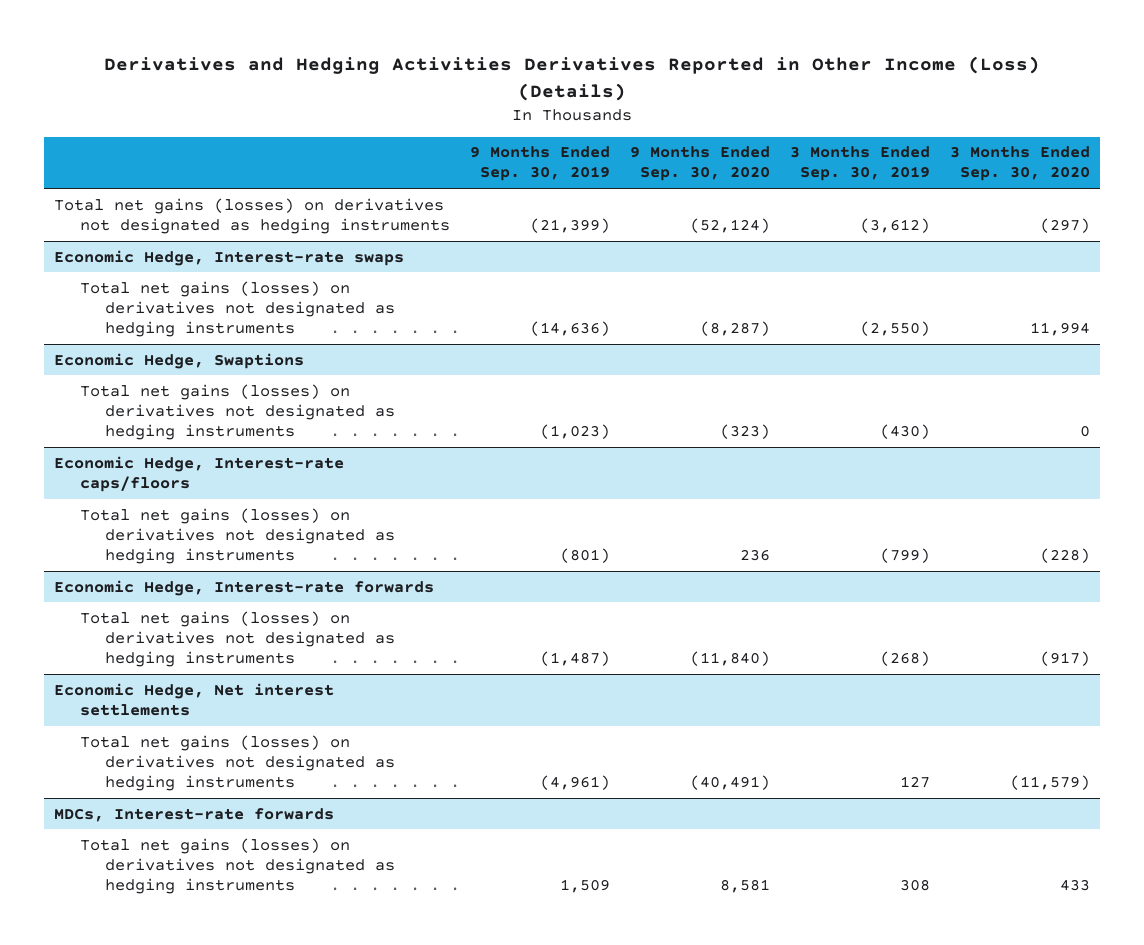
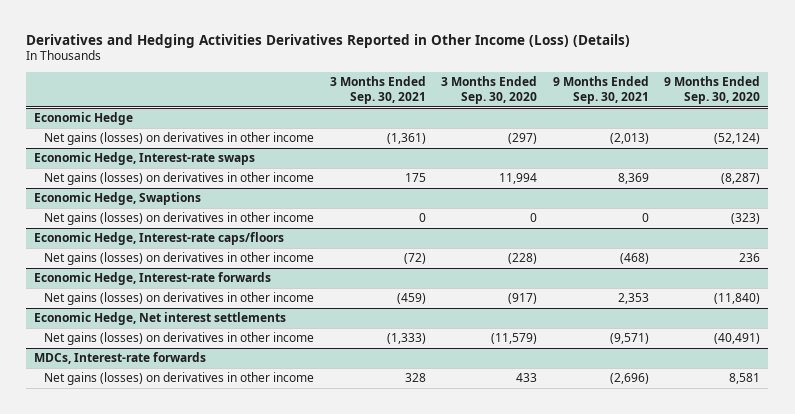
[469,146,610,182] 9 Months Ended Sep. 30, 2019 -> none
[789,146,930,182] 3 Months Ended Sep. 30, 2019 -> none
none -> [329,76,426,105] 3 Months Ended Sep. 30, 2021
none -> [552,76,649,105] 9 Months Ended Sep. 30, 2021
none -> [34,112,134,126] Economic Hedge
[54,197,450,234] Total net gains (losses) on derivatives not designated as hedging instruments -> [44,132,315,146] Net gains (losses) on derivatives in other income
[79,280,395,337] Total net gains (losses) on derivatives not designated as hedging instruments -> [44,172,315,186] Net gains (losses) on derivatives in other income
[79,383,395,440] Total net gains (losses) on derivatives not designated as hedging instruments -> [44,212,315,226] Net gains (losses) on derivatives in other income
[79,507,395,564] Total net gains (losses) on derivatives not designated as hedging instruments -> [44,252,315,266] Net gains (losses) on derivatives in other income
[79,610,395,667] Total net gains (losses) on derivatives not designated as hedging instruments -> [44,292,315,306] Net gains (losses) on derivatives in other income
[79,734,395,791] Total net gains (losses) on derivatives not designated as hedging instruments -> [44,332,315,346] Net gains (losses) on derivatives in other income
[79,837,395,894] Total net gains (losses) on derivatives not designated as hedging instruments -> [44,372,315,386] Net gains (losses) on derivatives in other income

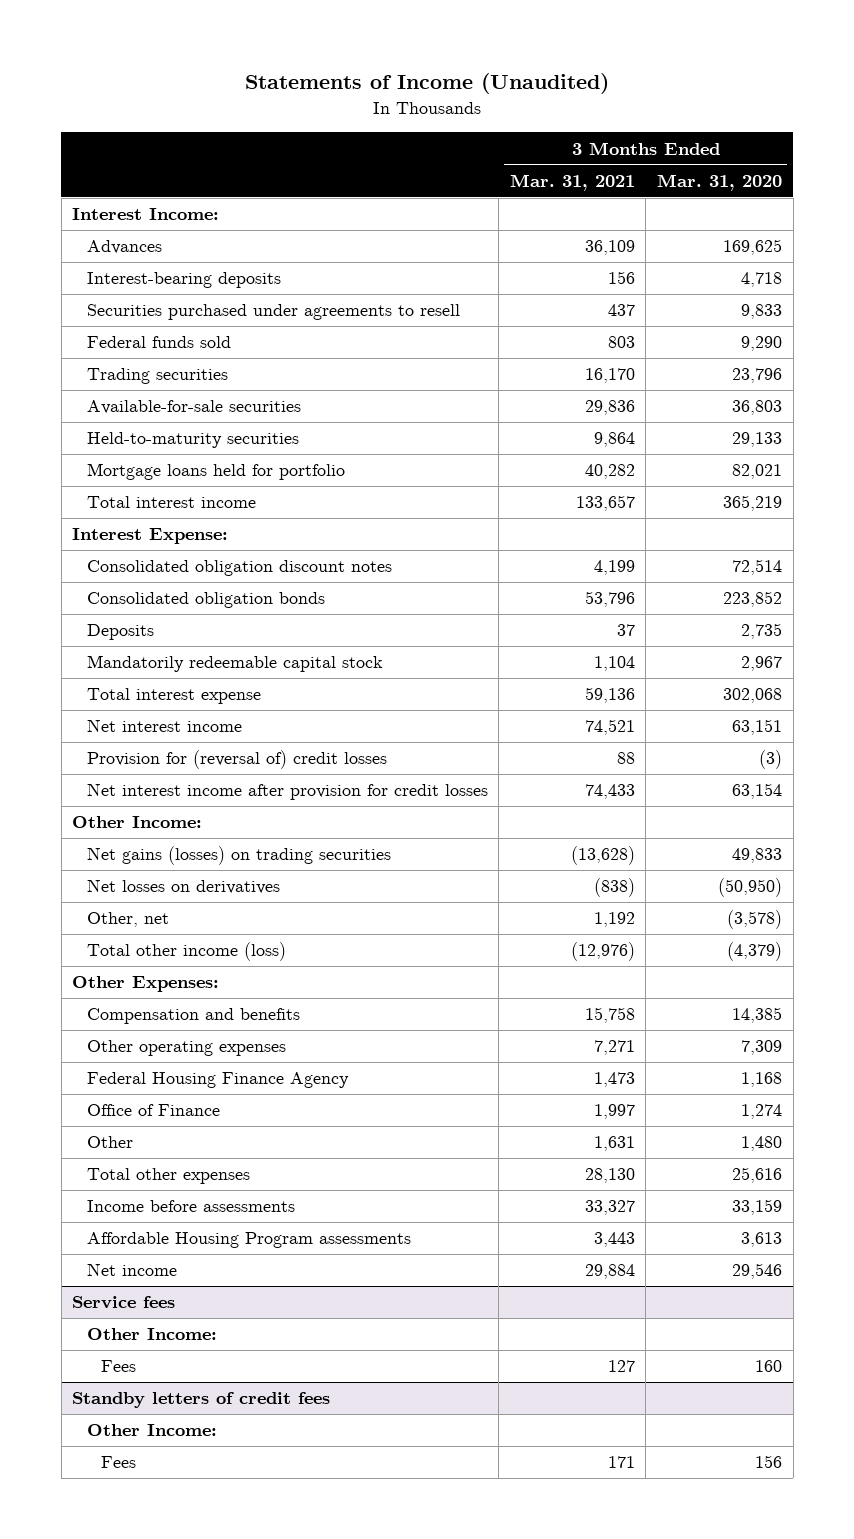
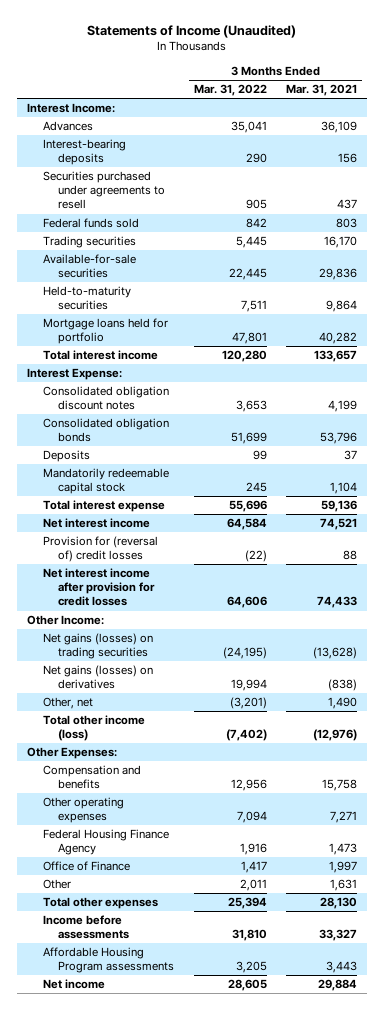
[656,173,782,191] Mar. 31, 2020 -> none
none -> [193,84,267,97] Mar. 31, 2022
[86,879,280,895] Net losses on derivatives -> [42,665,153,690] Net gains (losses) on derivatives
[593,912,635,928] 1,192 -> [328,697,358,710] 1,490
[72,1296,176,1310] Service fees -> none
[86,1328,217,1341] Other Income: -> none
[100,1360,136,1373] Fees -> none
[72,1392,331,1409] Standby letters of credit fees -> none
[86,1424,217,1437] Other Income: -> none
[100,1456,136,1469] Fees -> none

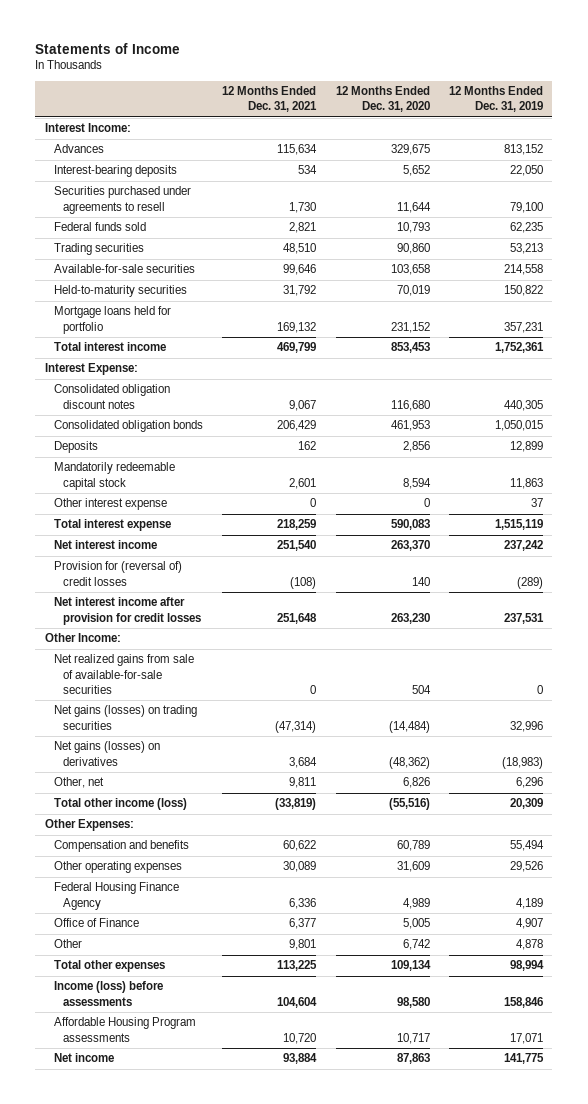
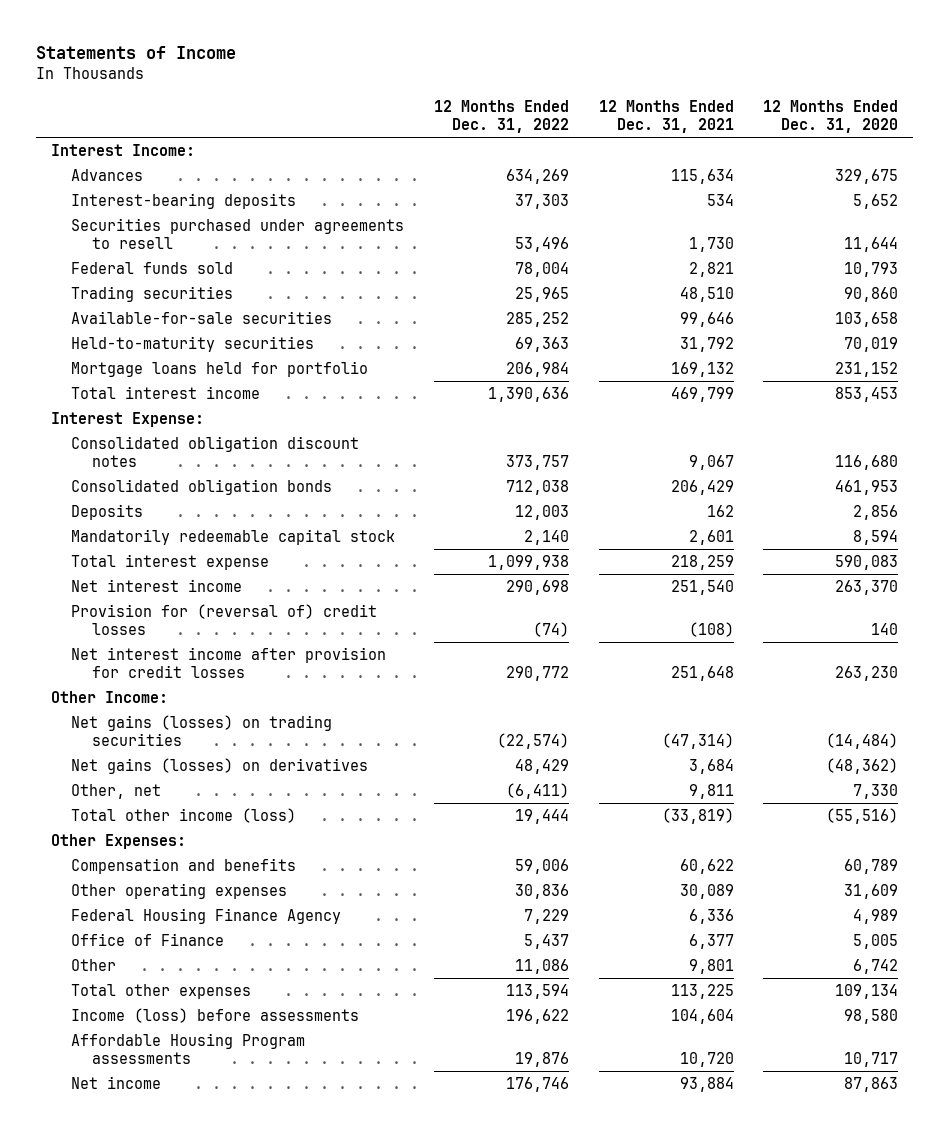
[448,86,543,113] 12 Months Ended Dec. 31, 2019 -> none
none -> [434,99,570,134] 12 Months Ended Dec. 31, 2022
[54,498,168,511] Other interest expense -> none
[54,654,195,694] Net realized gains from sale of available-for-sale securities -> none
[402,777,430,789] 6,826 -> [853,783,899,799] 7,330

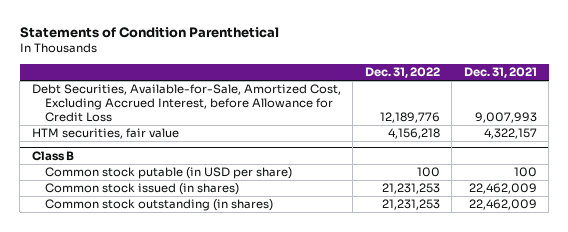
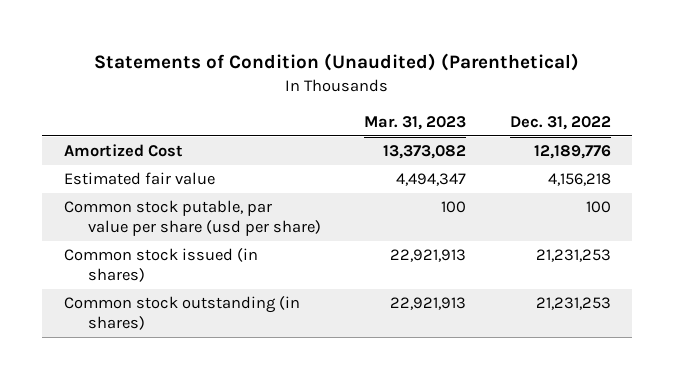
[19,27,279,39] Statements of Condition Parenthetical -> [94,53,580,72] Statements of Condition (Unaudited) (Parenthetical)
[463,67,537,79] Dec. 31, 2021 -> none
none -> [364,115,467,130] Mar. 31, 2023
[31,151,74,162] Class B -> none
[31,84,341,122] Debt Securities, Available-for-Sale, Amortized Cost, Excluding Accrued Interest, before Allowance for Credit Loss -> [64,144,184,158] Amortized Cost
[31,128,179,140] HTM securities, fair value -> [64,172,216,186] Estimated fair value
[45,167,293,180] Common stock putable (in USD per share) -> [64,200,322,237] Common stock putable, par value per share (usd per share)

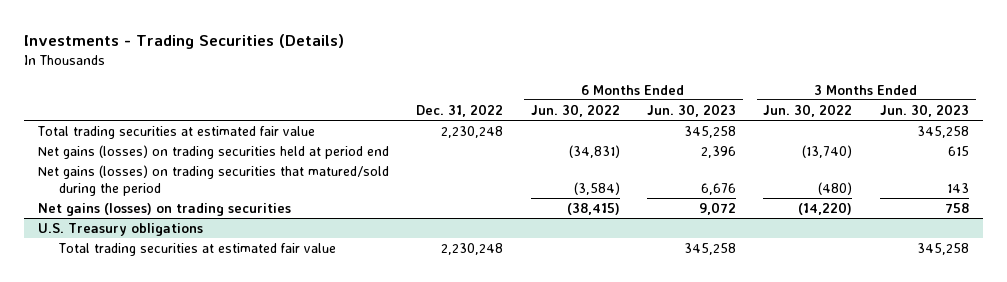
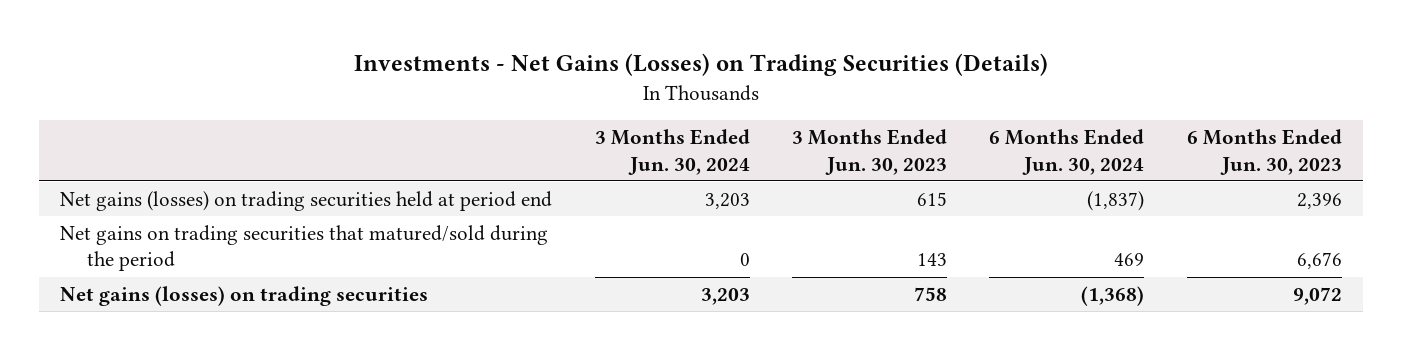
[24,34,345,50] Investments - Trading Securities (Details) -> [353,53,1048,77] Investments - Net Gains (Losses) on Trading Securities (Details)
[416,103,504,117] Dec. 31, 2022 -> none
[530,103,620,117] Jun. 30, 2022 -> none
[763,103,853,117] Jun. 30, 2022 -> none
none -> [594,129,750,175] 3 Months Ended Jun. 30, 2024
none -> [989,129,1145,175] 6 Months Ended Jun. 30, 2024
[36,126,315,140] Total trading securities at estimated fair value -> none
[37,165,389,196] Net gains (losses) on trading securities that matured/sold during the period -> [60,224,549,272] Net gains on trading securities that matured/sold during the period
[37,223,203,237] U.S. Treasury obligations -> none
[58,243,337,257] Total trading securities at estimated fair value -> none

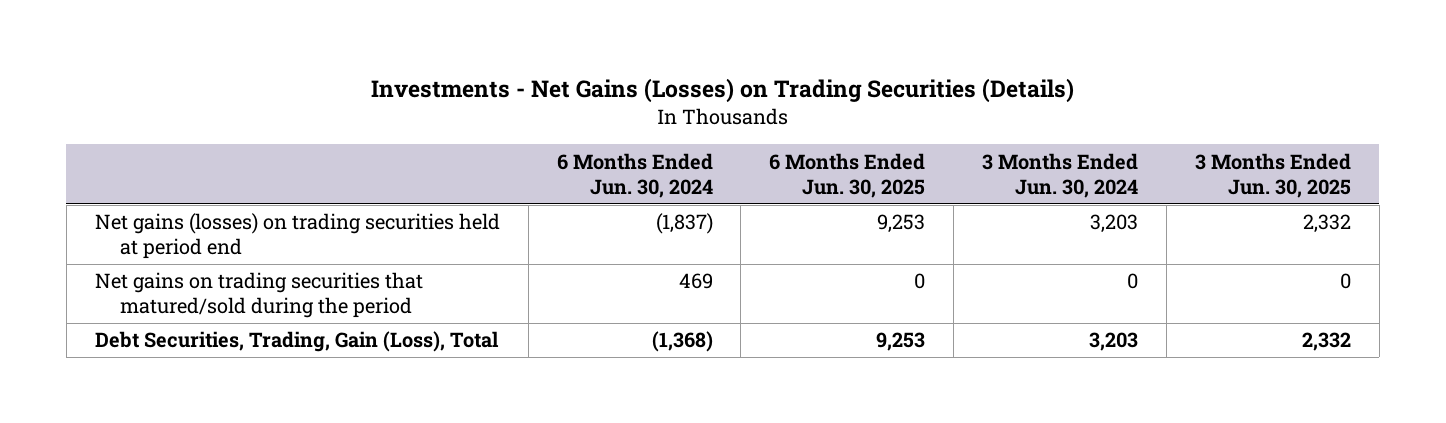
[791,129,947,175] 3 Months Ended Jun. 30, 2023 -> none
[1186,129,1342,175] 6 Months Ended Jun. 30, 2023 -> none
none -> [769,152,926,198] 6 Months Ended Jun. 30, 2025
none -> [1194,152,1351,198] 3 Months Ended Jun. 30, 2025
[60,285,429,306] Net gains (losses) on trading securities -> [94,331,499,353] Debt Securities, Trading, Gain (Loss), Total

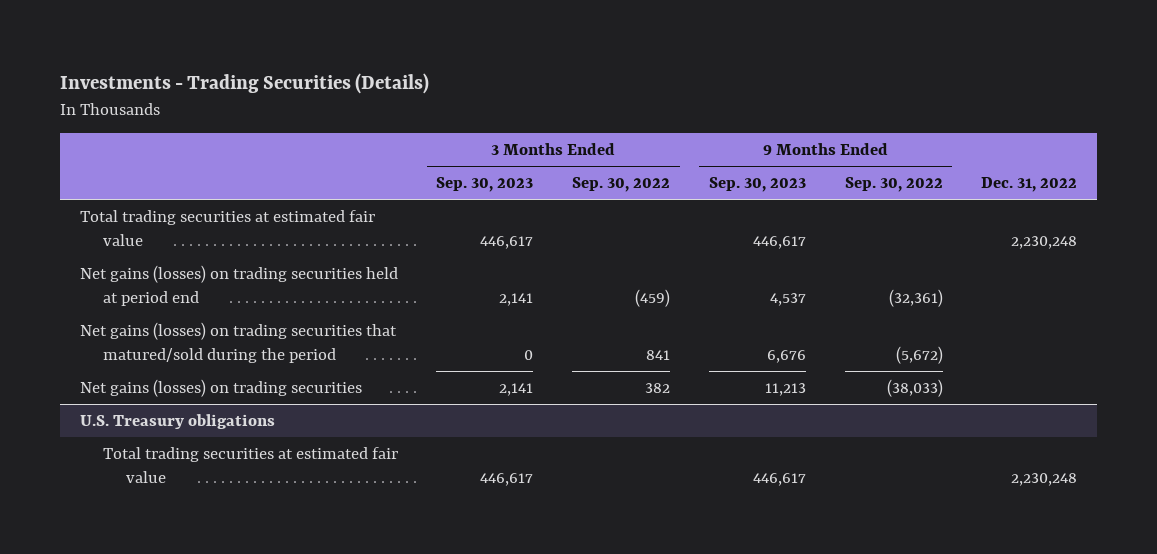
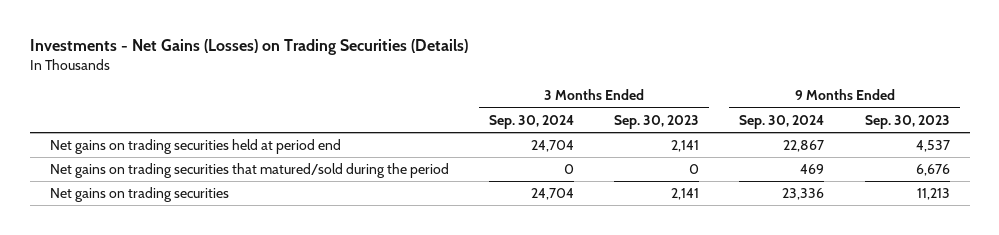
[60,73,430,95] Investments - Trading Securities (Details) -> [29,38,468,55] Investments - Net Gains (Losses) on Trading Securities (Details)
[572,177,671,193] Sep. 30, 2022 -> none
[844,177,943,193] Sep. 30, 2022 -> none
[981,177,1078,193] Dec. 31, 2022 -> none
none -> [488,114,574,129] Sep. 30, 2024
none -> [739,114,825,129] Sep. 30, 2024
[79,209,375,247] Total trading securities at estimated fair value -> none
[79,413,275,429] U.S. Treasury obligations -> none
[102,446,398,484] Total trading securities at estimated fair value -> none
[79,264,398,307] Net gains (losses) on trading securities held at period end -> [49,139,341,155] Net gains on trading securities held at period end
[79,321,397,364] Net gains (losses) on trading securities that matured/sold during the period -> [49,163,449,179] Net gains on trading securities that matured/sold during the period
[79,378,362,397] Net gains (losses) on trading securities -> [49,187,229,203] Net gains on trading securities

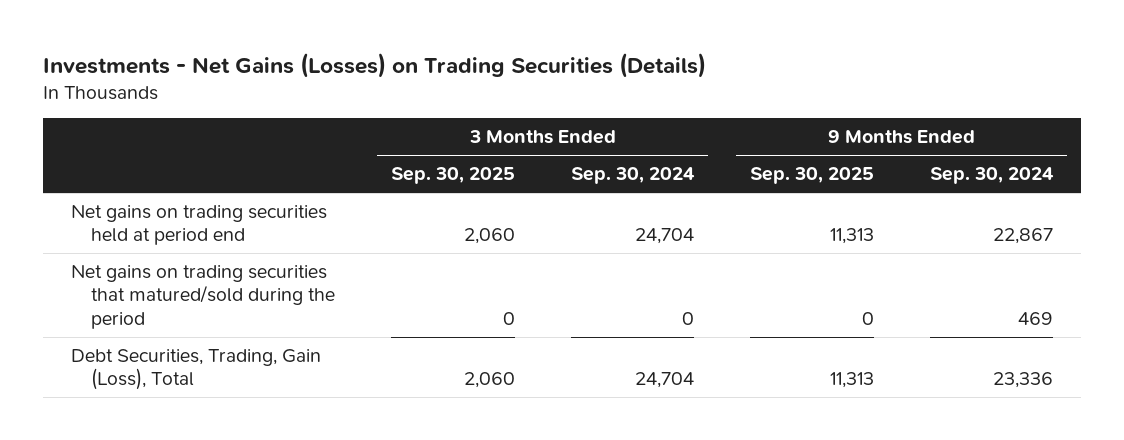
[614,114,700,129] Sep. 30, 2023 -> none
[864,114,950,129] Sep. 30, 2023 -> none
none -> [391,167,516,185] Sep. 30, 2025
none -> [750,167,875,185] Sep. 30, 2025
[49,187,229,203] Net gains on trading securities -> [70,349,321,391] Debt Securities, Trading, Gain (Loss), Total

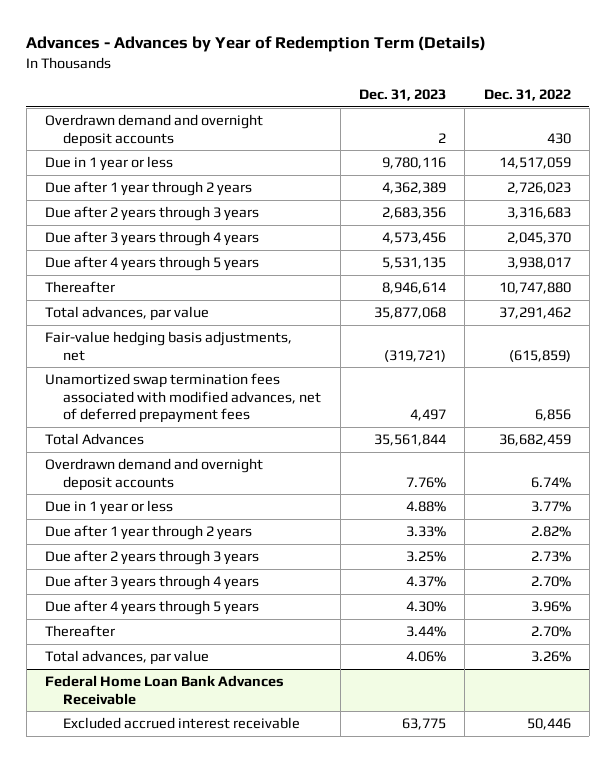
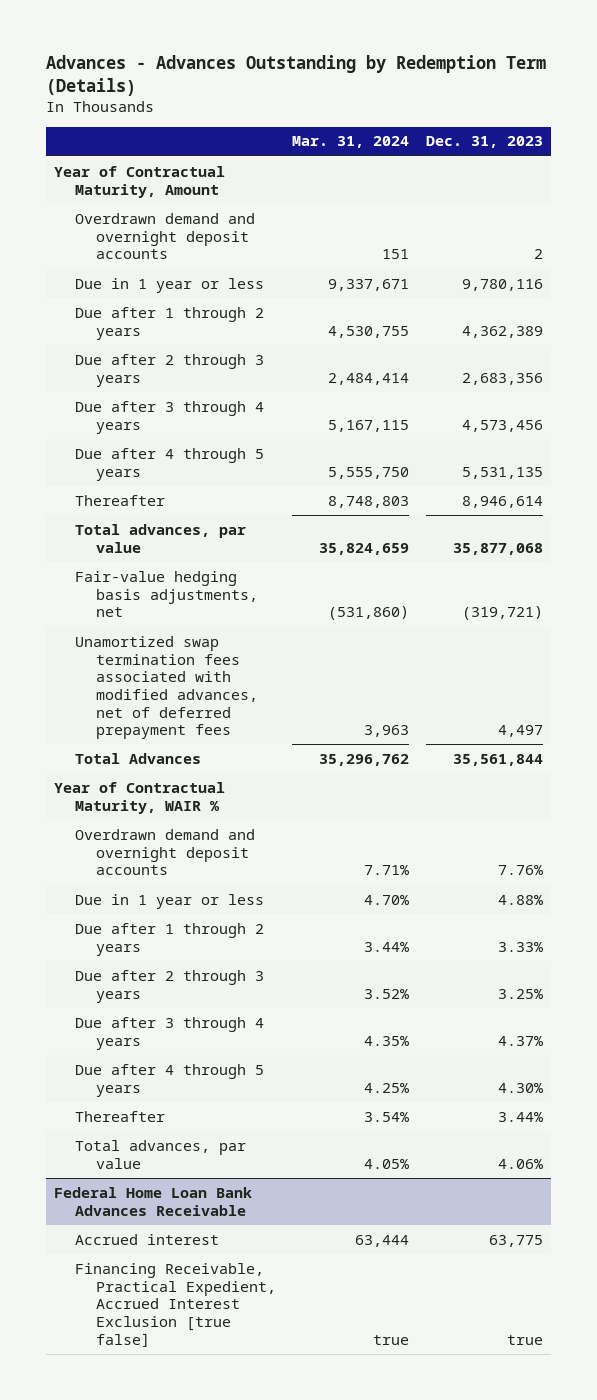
[26,36,487,53] Advances - Advances by Year of Redemption Term (Details) -> [45,54,546,96] Advances - Advances Outstanding by Redemption Term (Details)
[483,88,571,101] Dec. 31, 2022 -> none
none -> [292,136,410,149] Mar. 31, 2024
none -> [53,165,225,198] Year of Contractual Maturity, Amount
[45,181,253,197] Due after 1 year through 2 years -> [74,306,264,340] Due after 1 through 2 years
[45,206,260,222] Due after 2 years through 3 years -> [74,353,264,387] Due after 2 through 3 years
[45,231,260,247] Due after 3 years through 4 years -> [74,400,264,434] Due after 3 through 4 years
[45,256,260,272] Due after 4 years through 5 years -> [74,447,264,481] Due after 4 through 5 years
none -> [53,781,225,814] Year of Contractual Maturity, WAIR %
[45,525,253,541] Due after 1 year through 2 years -> [74,922,264,956] Due after 1 through 2 years
[45,550,260,566] Due after 2 years through 3 years -> [74,969,264,1003] Due after 2 through 3 years
[45,575,260,591] Due after 3 years through 4 years -> [74,1016,264,1050] Due after 3 through 4 years
[45,600,260,616] Due after 4 years through 5 years -> [74,1063,264,1097] Due after 4 through 5 years
[63,717,301,730] Excluded accrued interest receivable -> [74,1233,219,1245] Accrued interest
none -> [74,1262,277,1347] Financing Receivable, Practical Expedient, Accrued Interest Exclusion [true false]

